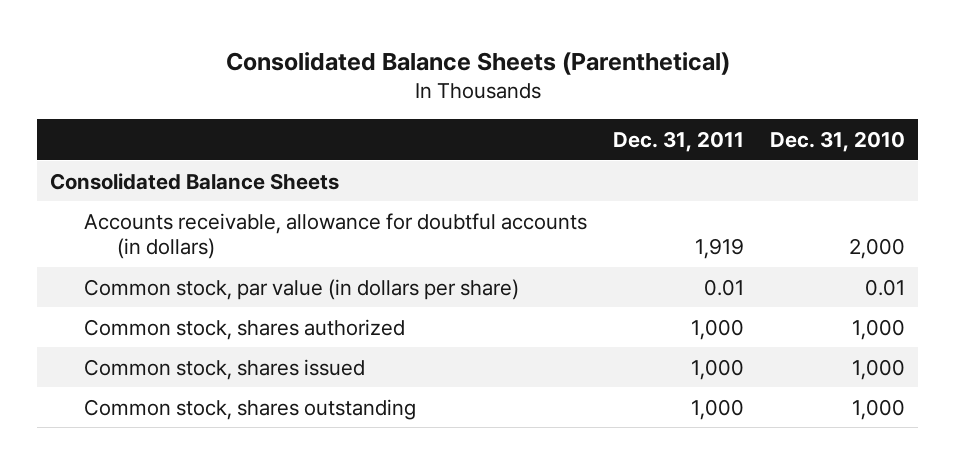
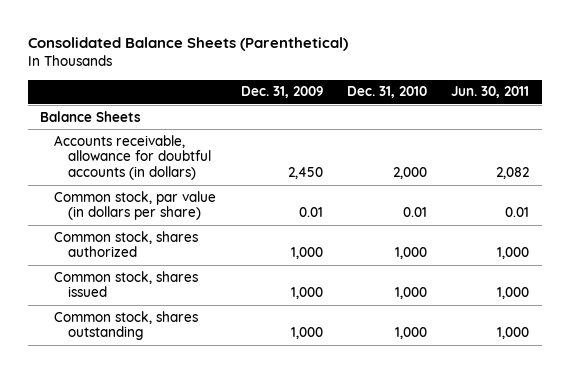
[612,130,744,152] Dec. 31, 2011 -> none
none -> [240,86,323,99] Dec. 31, 2009
none -> [451,86,530,99] Jun. 30, 2011
[50,172,340,190] Consolidated Balance Sheets -> [40,110,142,122] Balance Sheets

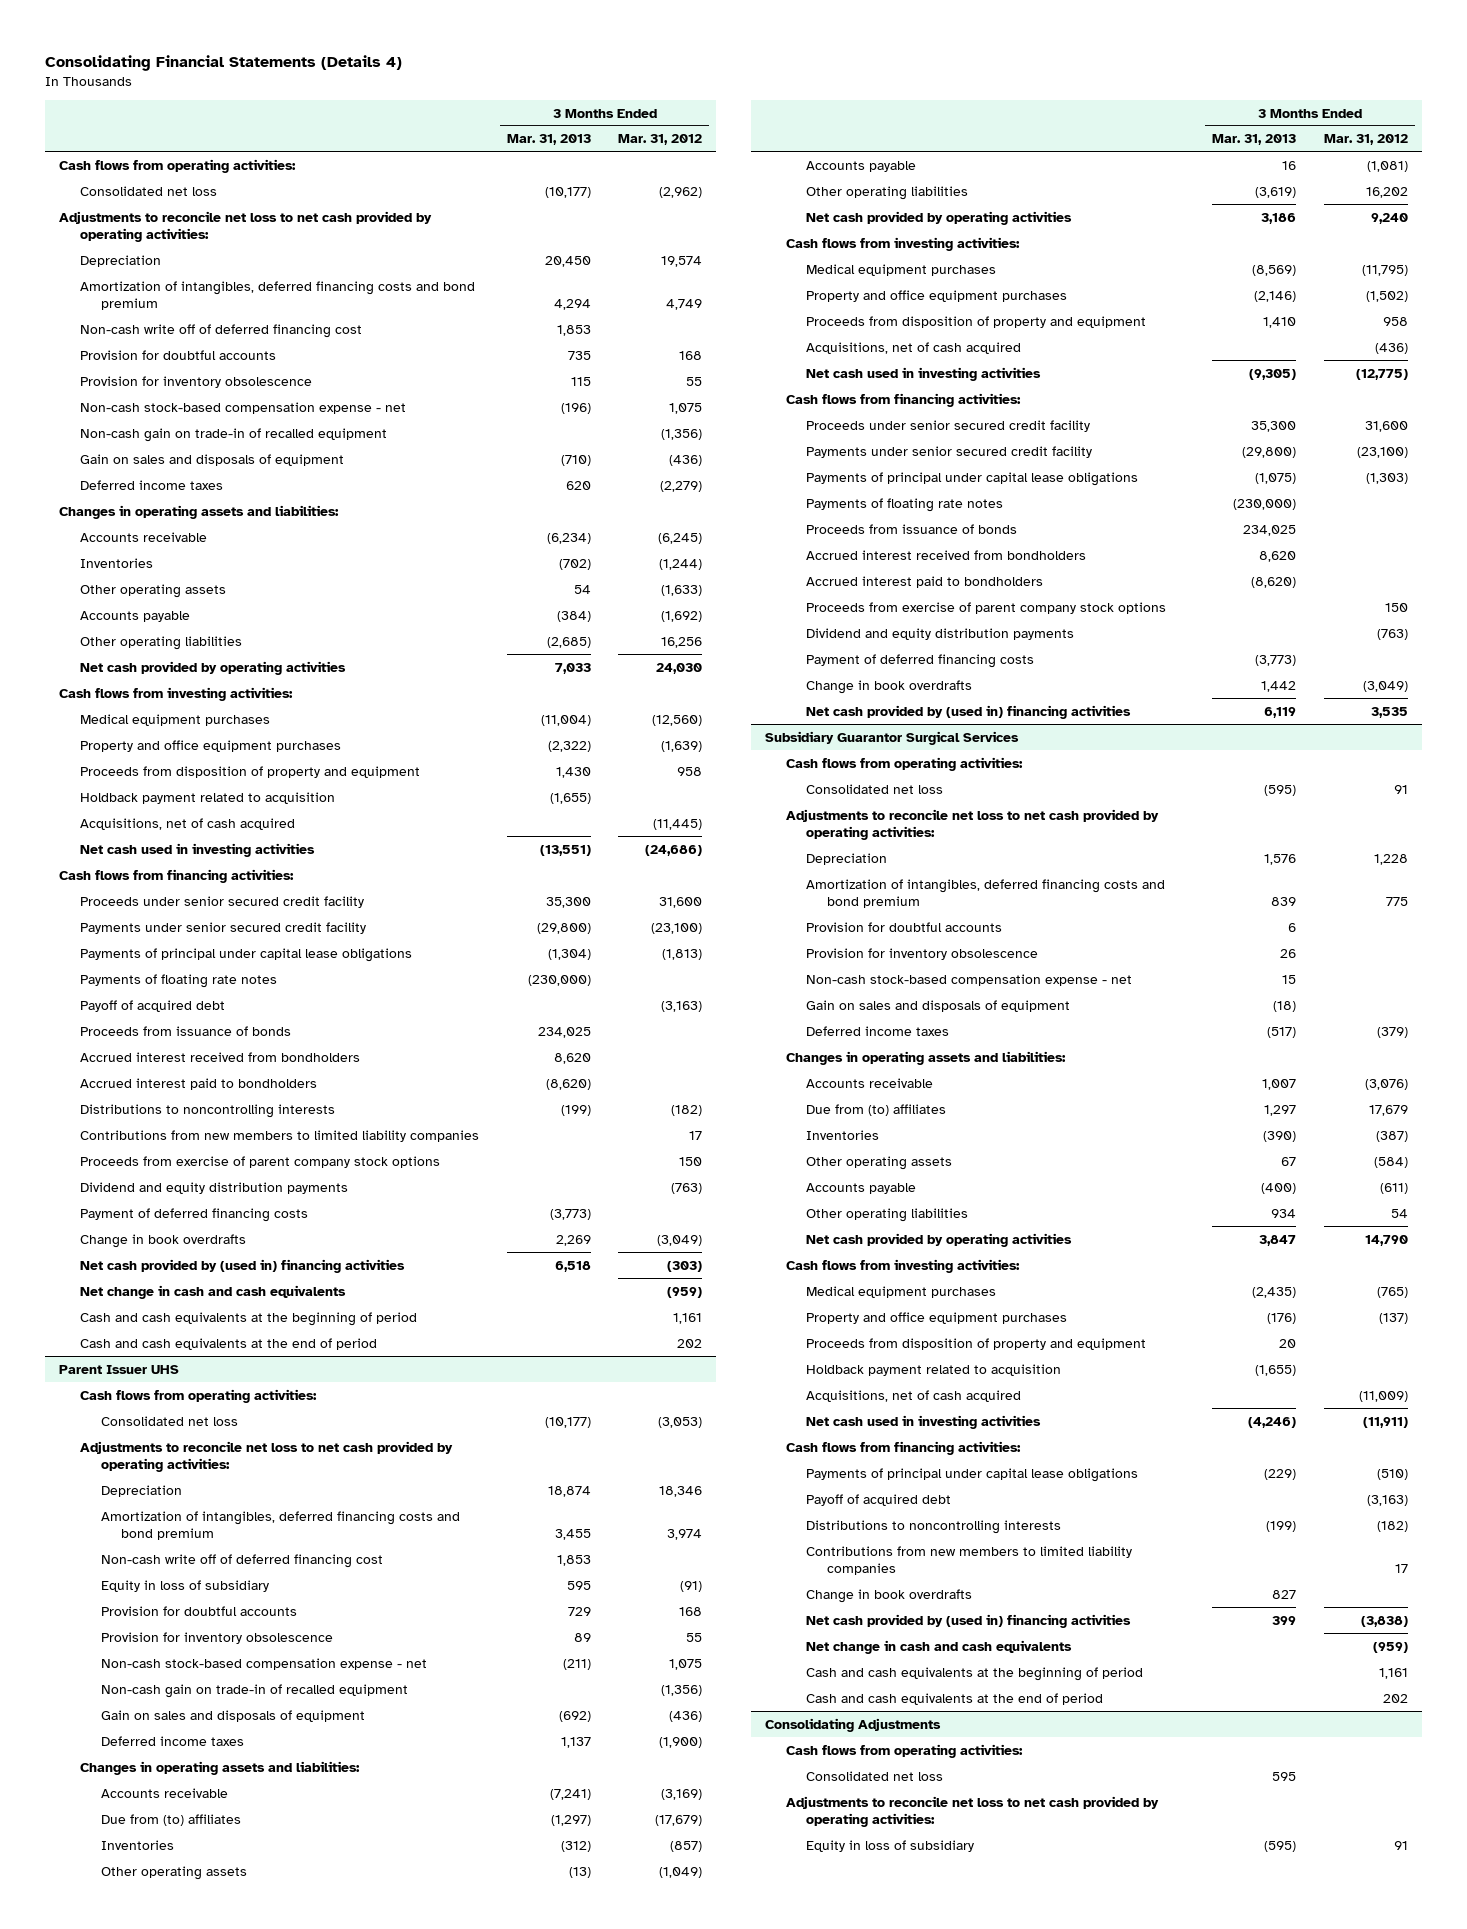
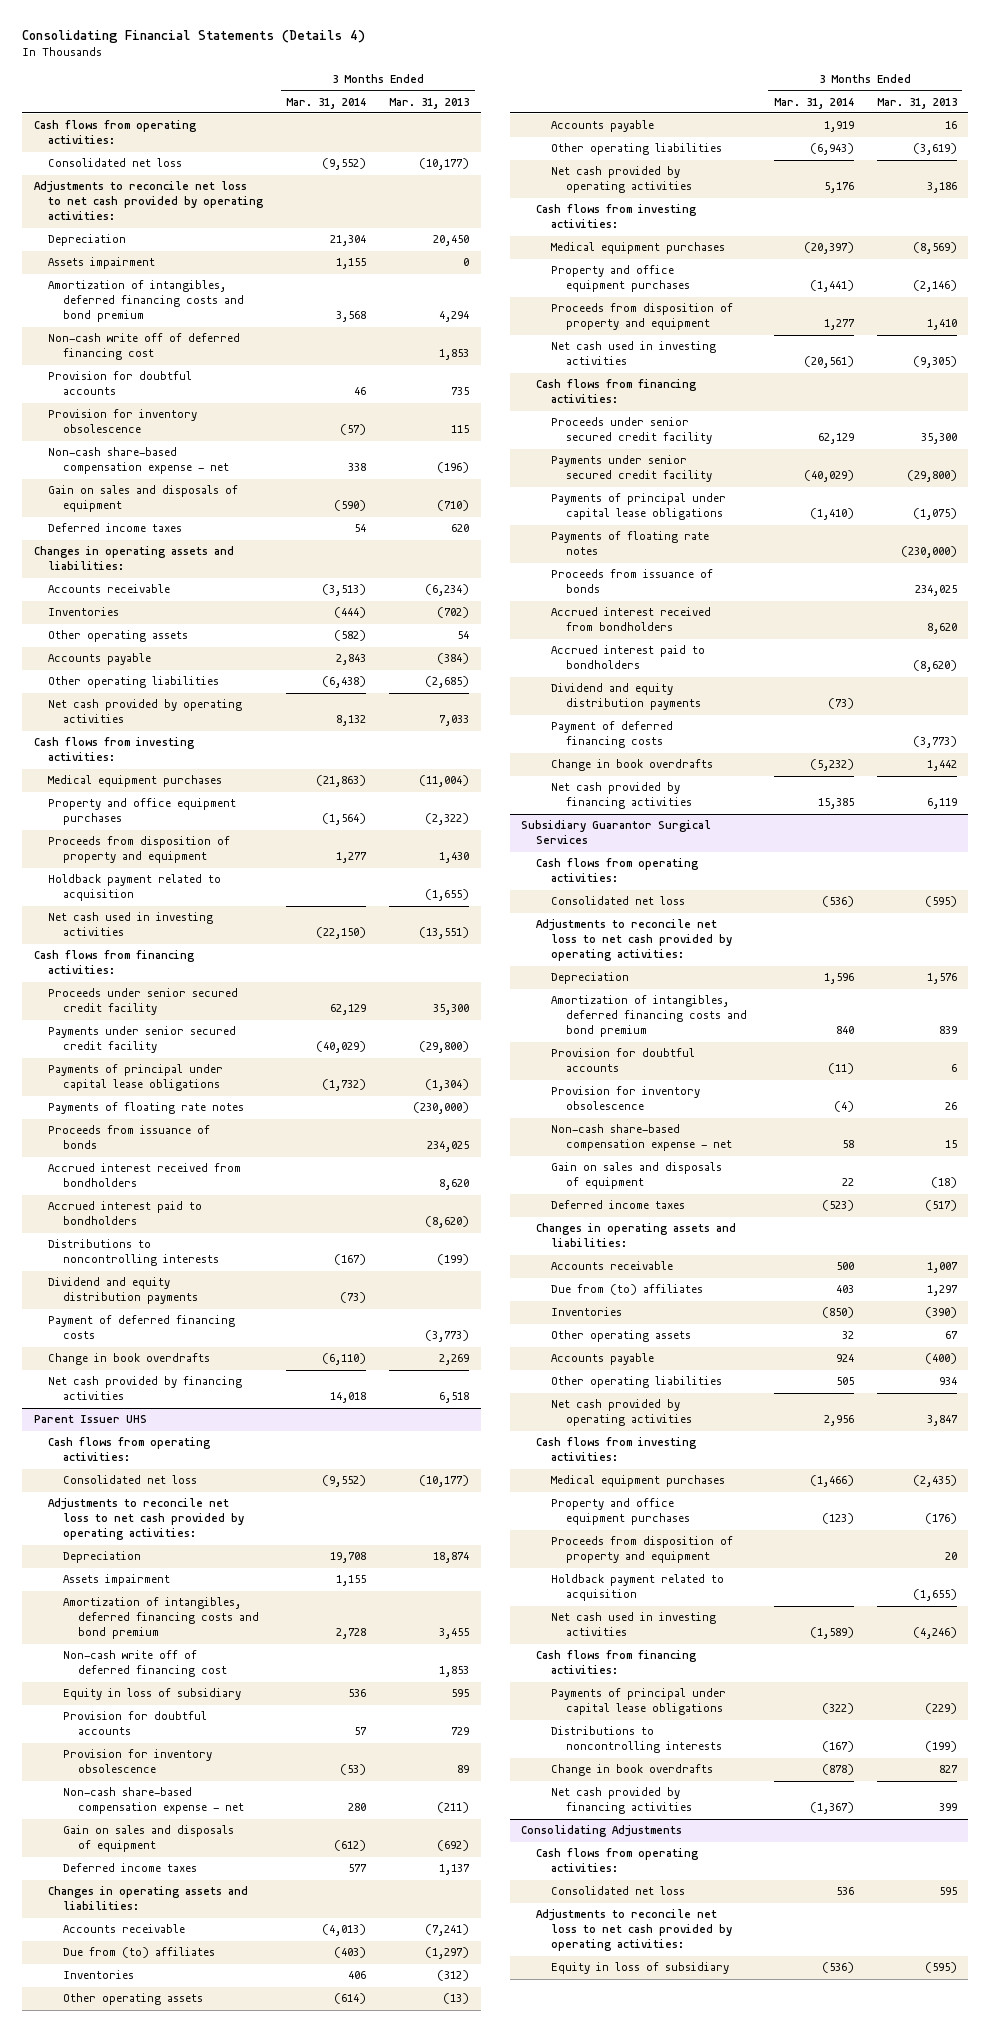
[618,134,703,146] Mar. 31, 2012 -> none
none -> [286,97,367,109] Mar. 31, 2014
none -> [48,257,156,270] Assets impairment
[80,427,388,442] Non-cash gain on trade-in of recalled equipment -> none
[80,401,407,414] Non-cash stock-based compensation expense - net -> [48,447,230,475] Non-cash share-based compensation expense - net
[80,817,296,830] Acquisitions, net of cash acquired -> none
[80,999,226,1012] Payoff of acquired debt -> none
[80,1129,480,1142] Contributions from new members to limited liability companies -> none
[80,1155,441,1168] Proceeds from exercise of parent company stock options -> none
[80,1284,347,1299] Net change in cash and cash equivalents -> none
[80,1311,418,1326] Cash and cash equivalents at the beginning of period -> none
[80,1337,378,1350] Cash and cash equivalents at the end of period -> none
[80,1258,406,1273] Net cash provided by (used in) financing activities -> [48,1376,243,1401] Net cash provided by financing activities
none -> [63,1574,171,1587] Assets impairment
[100,1683,408,1698] Non-cash gain on trade-in of recalled equipment -> none
[100,1657,427,1670] Non-cash stock-based compensation expense - net -> [63,1787,245,1815] Non-cash share-based compensation expense - net
[806,341,1022,354] Acquisitions, net of cash acquired -> none
[806,601,1167,614] Proceeds from exercise of parent company stock options -> none
[806,704,1132,719] Net cash provided by (used in) financing activities -> [550,782,692,810] Net cash provided by financing activities
[806,973,1133,986] Non-cash stock-based compensation expense - net -> [550,1124,732,1152] Non-cash share-based compensation expense - net
[806,1389,1022,1402] Acquisitions, net of cash acquired -> none
[806,1493,952,1506] Payoff of acquired debt -> none
[806,1545,1133,1576] Contributions from new members to limited liability companies -> none
[806,1639,1073,1654] Net change in cash and cash equivalents -> none
[806,1666,1144,1681] Cash and cash equivalents at the beginning of period -> none
[806,1692,1104,1705] Cash and cash equivalents at the end of period -> none
[806,1613,1132,1628] Net cash provided by (used in) financing activities -> [550,1787,692,1815] Net cash provided by financing activities

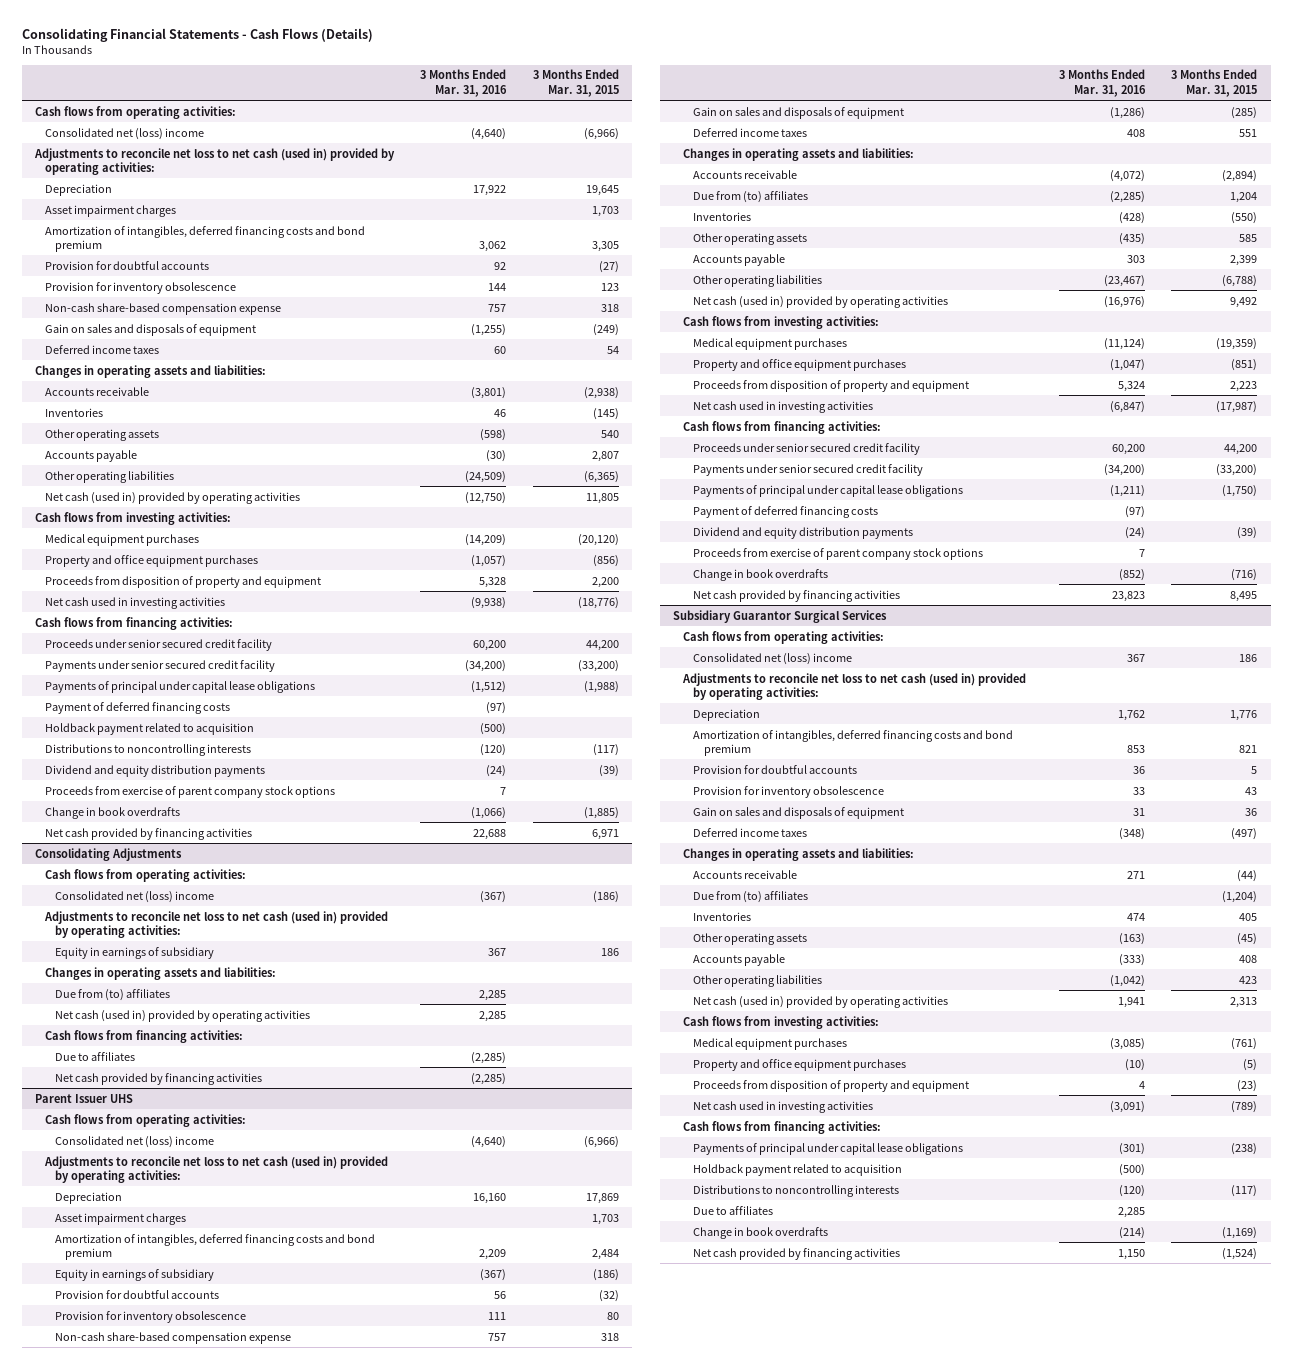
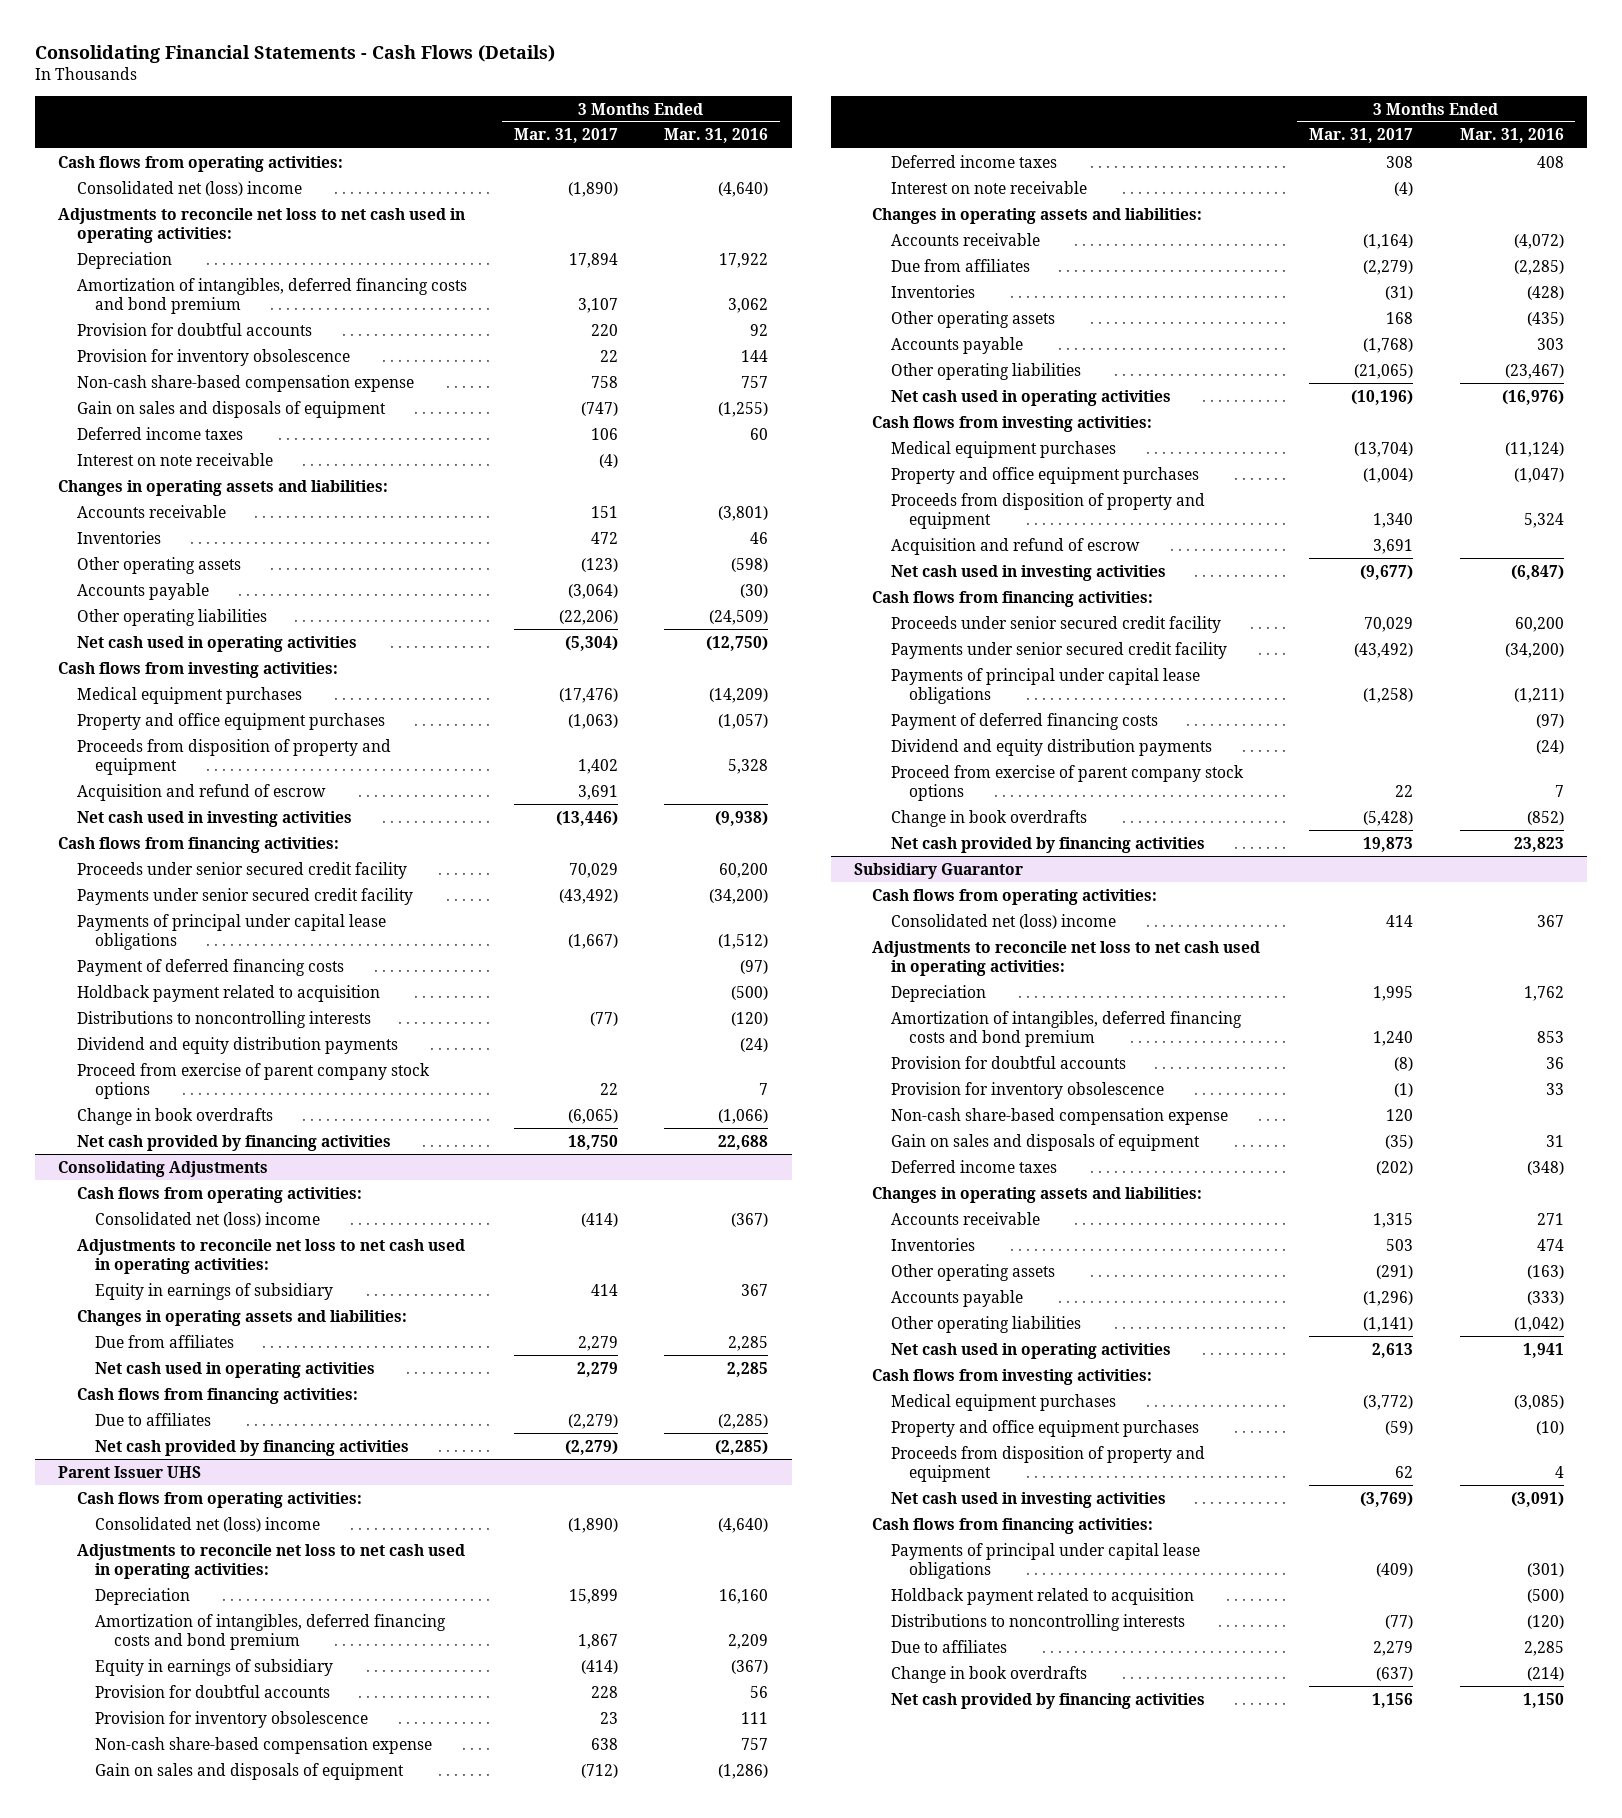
[532,69,619,97] 3 Months Ended Mar. 31, 2015 -> none
none -> [513,128,618,144] Mar. 31, 2017
[33,147,395,175] Adjustments to reconcile net loss to net cash (used in) provided by operating activities: -> [58,207,466,243] Adjustments to reconcile net loss to net cash used in operating activities:
[45,204,177,217] Asset impairment charges -> none
none -> [76,452,273,466] Interest on note receivable
[45,491,301,504] Net cash (used in) provided by operating activities -> [76,635,357,652] Net cash used in operating activities
none -> [76,783,326,801] Acquisition and refund of escrow
[45,785,336,798] Proceeds from exercise of parent company stock options -> [76,1062,430,1099] Proceed from exercise of parent company stock options
[44,910,389,938] Adjustments to reconcile net loss to net cash (used in) provided by operating activities: -> [76,1238,465,1274] Adjustments to reconcile net loss to net cash used in operating activities:
[55,988,171,1001] Due from (to) affiliates -> [95,1334,235,1348] Due from affiliates
[55,1009,311,1022] Net cash (used in) provided by operating activities -> [95,1361,376,1378] Net cash used in operating activities
[44,1155,389,1183] Adjustments to reconcile net loss to net cash (used in) provided by operating activities: -> [76,1543,465,1579] Adjustments to reconcile net loss to net cash used in operating activities:
[55,1212,187,1225] Asset impairment charges -> none
none -> [890,180,1087,194] Interest on note receivable
[693,190,809,203] Due from (to) affiliates -> [890,258,1030,272] Due from affiliates
[693,295,949,308] Net cash (used in) provided by operating activities -> [890,389,1171,406] Net cash used in operating activities
none -> [890,537,1140,555] Acquisition and refund of escrow
[693,547,984,560] Proceeds from exercise of parent company stock options -> [890,764,1244,801] Proceed from exercise of parent company stock options
[673,609,888,623] Subsidiary Guarantor Surgical Services -> [853,862,1023,879] Subsidiary Guarantor
[682,672,1027,700] Adjustments to reconcile net loss to net cash (used in) provided by operating activities: -> [872,940,1261,976] Adjustments to reconcile net loss to net cash used in operating activities:
none -> [890,1107,1228,1125] Non-cash share-based compensation expense
[693,890,809,903] Due from (to) affiliates -> none
[693,995,949,1008] Net cash (used in) provided by operating activities -> [890,1342,1171,1359] Net cash used in operating activities

